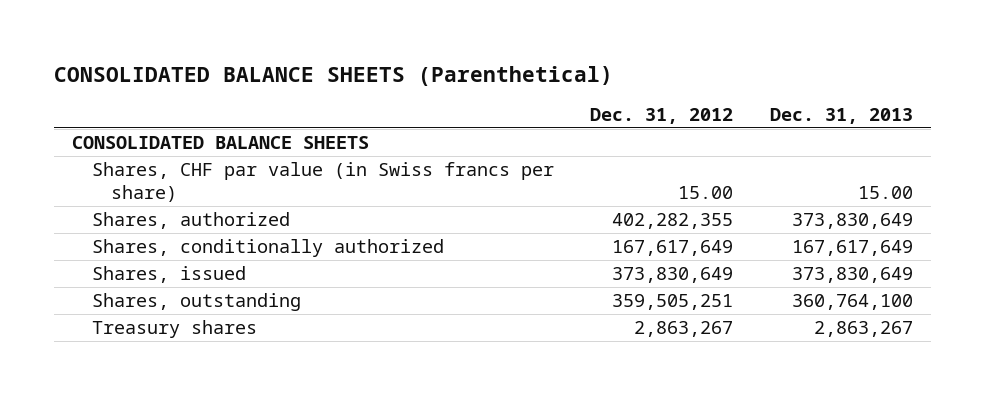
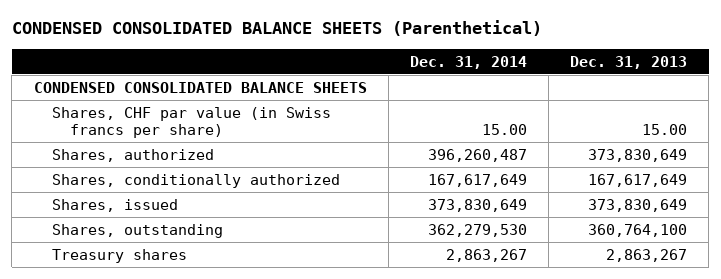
[53,66,613,87] CONSOLIDATED BALANCE SHEETS (Parenthetical) -> [11,20,542,37] CONDENSED CONSOLIDATED BALANCE SHEETS (Parenthetical)
[590,107,734,124] Dec. 31, 2012 -> none
none -> [409,55,527,69] Dec. 31, 2014
[71,136,369,150] CONSOLIDATED BALANCE SHEETS -> [33,81,367,93] CONDENSED CONSOLIDATED BALANCE SHEETS

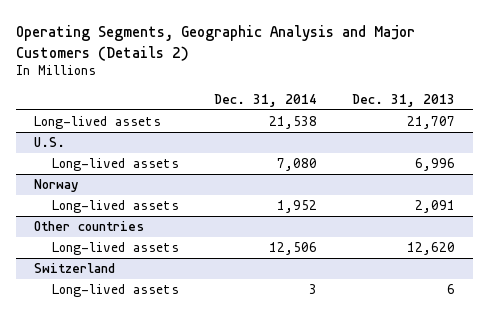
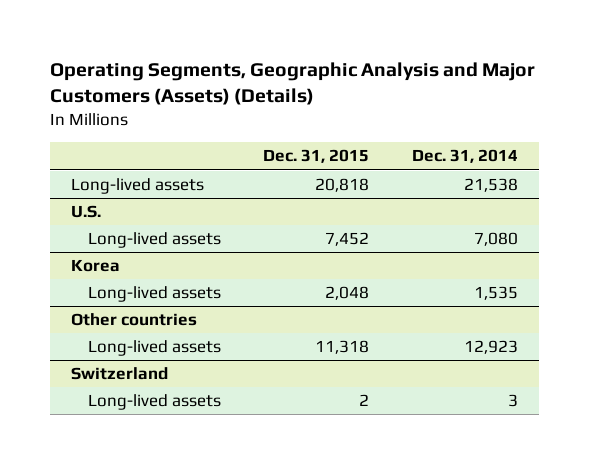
[16,24,416,61] Operating Segments, Geographic Analysis and Major Customers (Details 2) -> [49,62,535,106] Operating Segments, Geographic Analysis and Major Customers (Assets) (Details)
[352,93,456,107] Dec. 31, 2013 -> none
none -> [263,149,370,164] Dec. 31, 2015
[33,178,79,192] Norway -> none
none -> [71,259,121,273] Korea
[277,199,318,213] 1,952 -> [473,286,518,301] 1,535
[269,241,318,255] 12,506 -> [463,340,518,355] 12,923

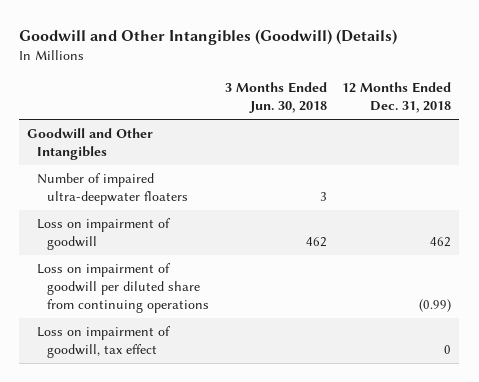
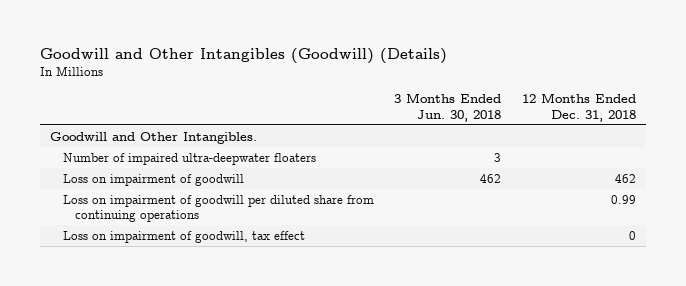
[27,128,154,160] Goodwill and Other Intangibles -> [50,131,258,144] Goodwill and Other Intangibles.
[419,298,452,312] (0.99) -> [610,194,636,204] 0.99

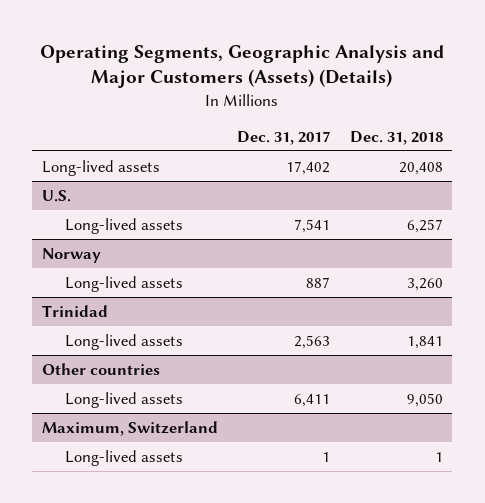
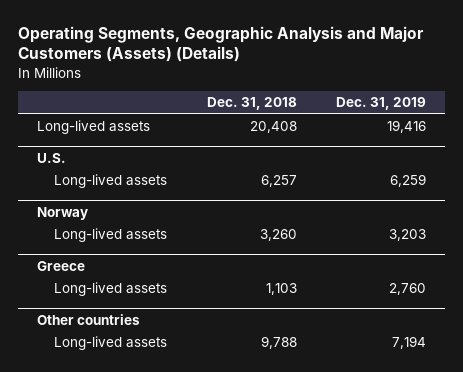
[237,130,331,145] Dec. 31, 2017 -> none
none -> [335,97,426,111] Dec. 31, 2019
[42,304,109,317] Trinidad -> none
none -> [37,260,86,271] Greece
[406,335,443,349] 1,841 -> [265,283,297,296] 1,103
[42,420,219,436] Maximum, Switzerland -> none
[65,449,184,466] Long-lived assets -> none
[406,392,443,407] 9,050 -> [260,336,297,350] 9,788

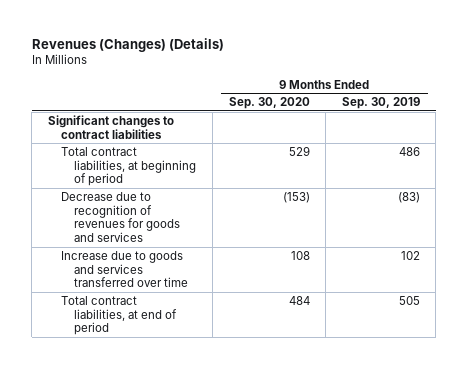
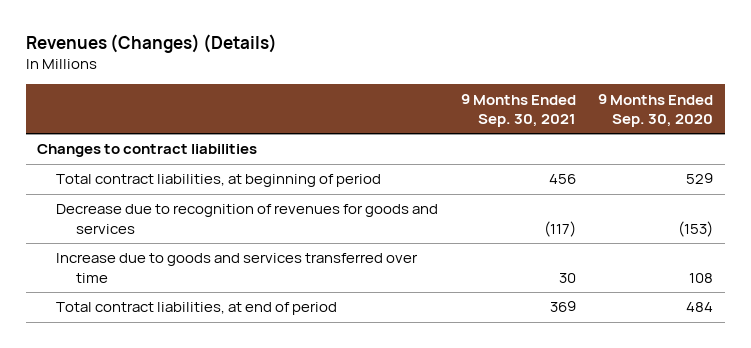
[341,97,420,110] Sep. 30, 2019 -> none
none -> [460,93,576,127] 9 Months Ended Sep. 30, 2021
[47,114,174,139] Significant changes to contract liabilities -> [37,144,258,158] Changes to contract liabilities

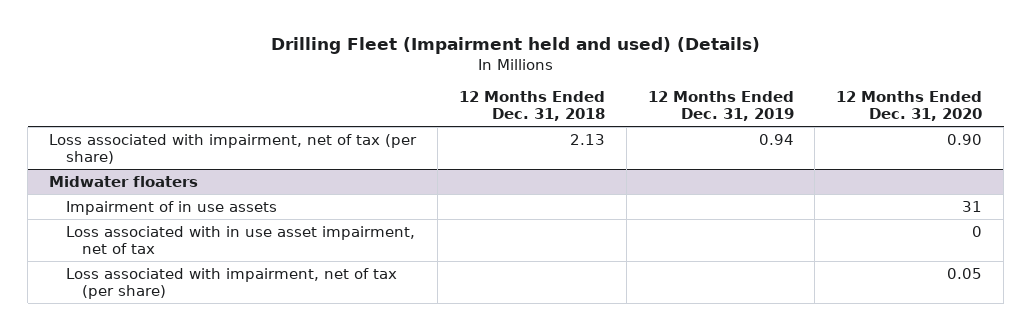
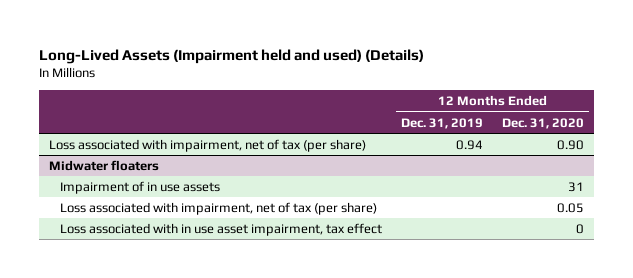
[270,37,760,55] Drilling Fleet (Impairment held and used) (Details) -> [39,48,425,64] Long-Lived Assets (Impairment held and used) (Details)
[458,91,605,122] 12 Months Ended Dec. 31, 2018 -> none
[65,225,415,254] Loss associated with in use asset impairment, net of tax -> none
none -> [60,222,383,236] Loss associated with in use asset impairment, tax effect

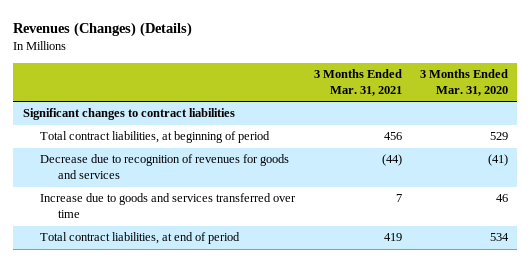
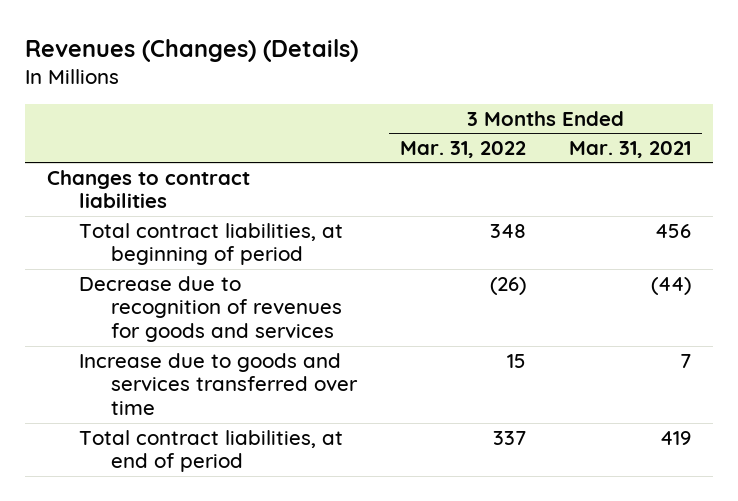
[420,69,509,96] 3 Months Ended Mar. 31, 2020 -> none
none -> [400,140,527,158] Mar. 31, 2022
[22,108,235,121] Significant changes to contract liabilities -> [46,169,250,209] Changes to contract liabilities

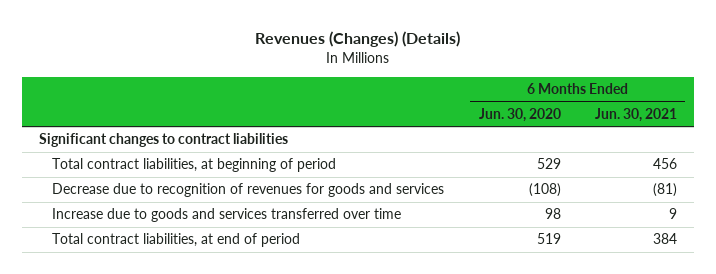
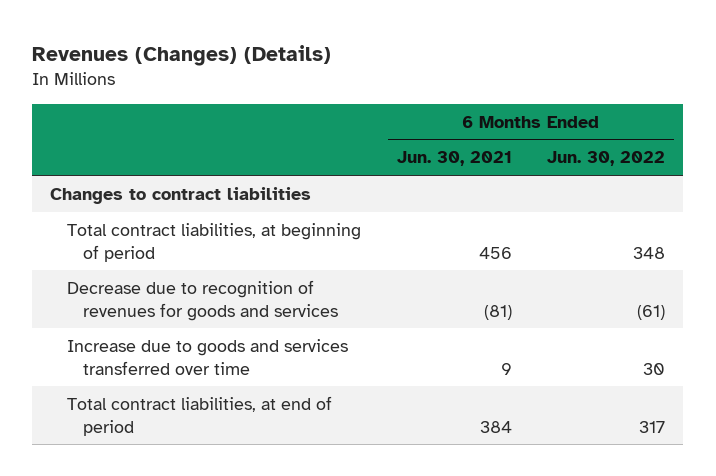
[478,107,561,122] Jun. 30, 2020 -> none
none -> [547,151,666,167] Jun. 30, 2022
[38,133,288,148] Significant changes to contract liabilities -> [50,187,312,205] Changes to contract liabilities

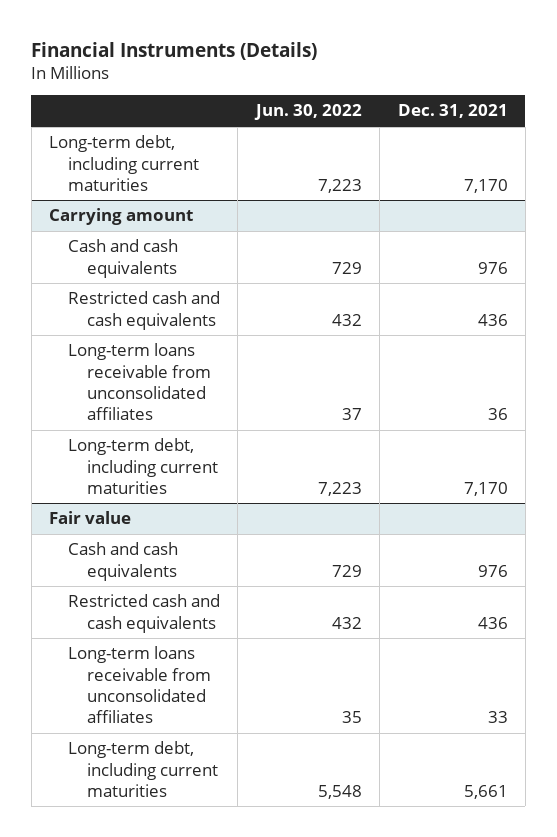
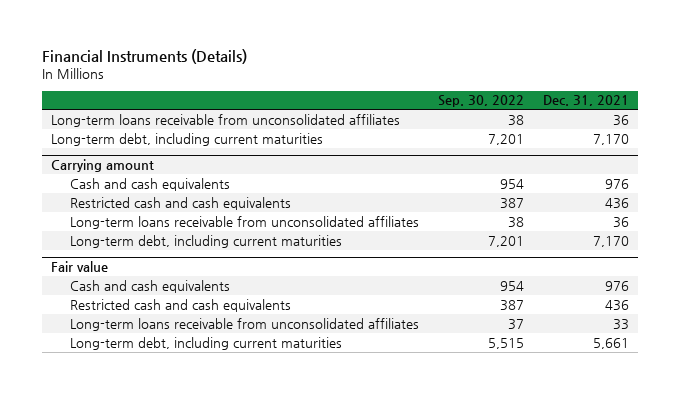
[253,104,362,121] Jun. 30, 2022 -> none
none -> [438,95,525,108] Sep. 30, 2022
none -> [51,113,401,127] Long-term loans receivable from unconsolidated affiliates

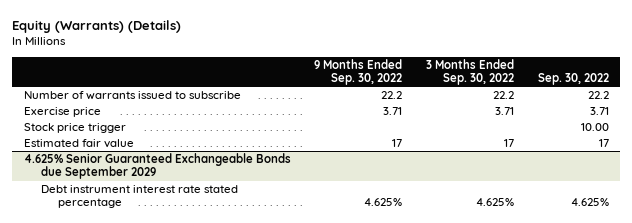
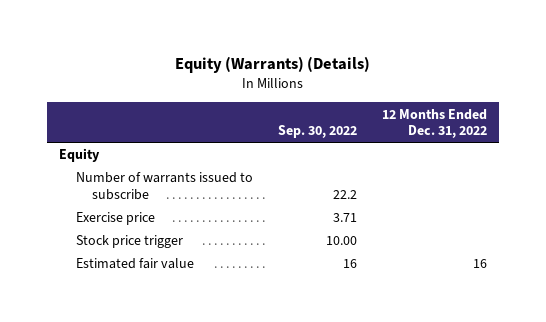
[314,58,403,86] 9 Months Ended Sep. 30, 2022 -> none
[425,58,514,86] 3 Months Ended Sep. 30, 2022 -> none
none -> [381,108,487,139] 12 Months Ended Dec. 31, 2022
none -> [59,148,101,163] Equity
[23,153,291,180] 4.625% Senior Guaranteed Exchangeable Bonds due September 2029 -> none
[40,185,238,209] Debt instrument interest rate stated percentage -> none
[598,139,609,148] 17 -> [342,259,357,269] 16

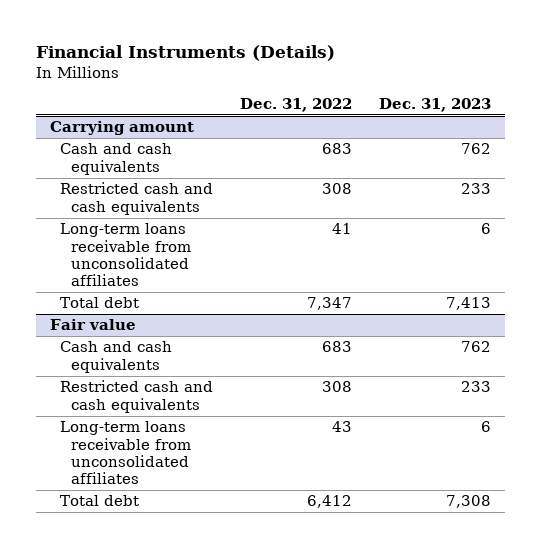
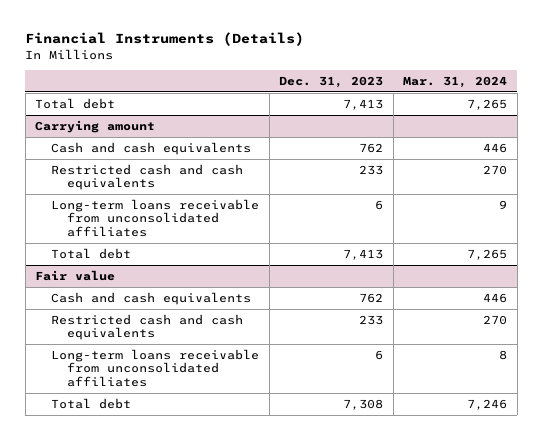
[240,97,353,112] Dec. 31, 2022 -> none
none -> [403,75,508,88] Mar. 31, 2024
none -> [35,97,116,109] Total debt

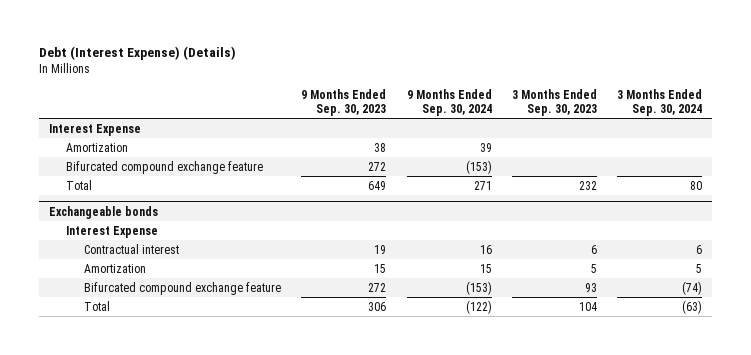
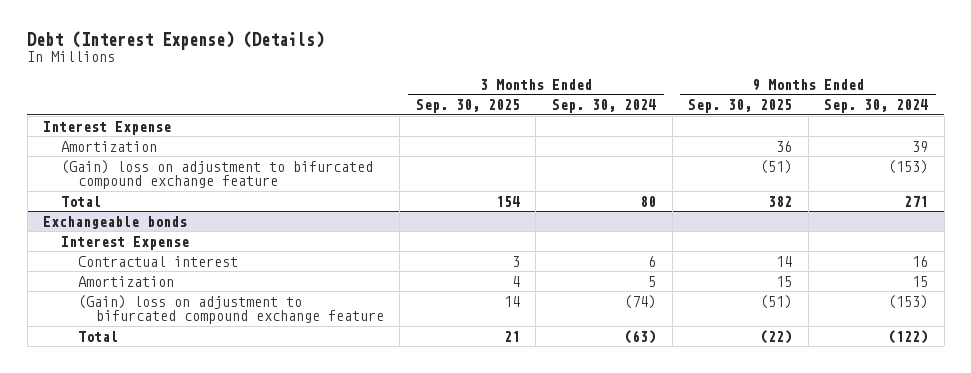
[301,88,387,116] 9 Months Ended Sep. 30, 2023 -> none
[511,88,597,116] 3 Months Ended Sep. 30, 2023 -> none
none -> [415,98,520,113] Sep. 30, 2025
none -> [688,98,793,113] Sep. 30, 2025
[66,160,264,174] Bifurcated compound exchange feature -> [60,159,373,190] (Gain) loss on adjustment to bifurcated compound exchange feature
[84,281,282,295] Bifurcated compound exchange feature -> [78,294,384,325] (Gain) loss on adjustment to bifurcated compound exchange feature

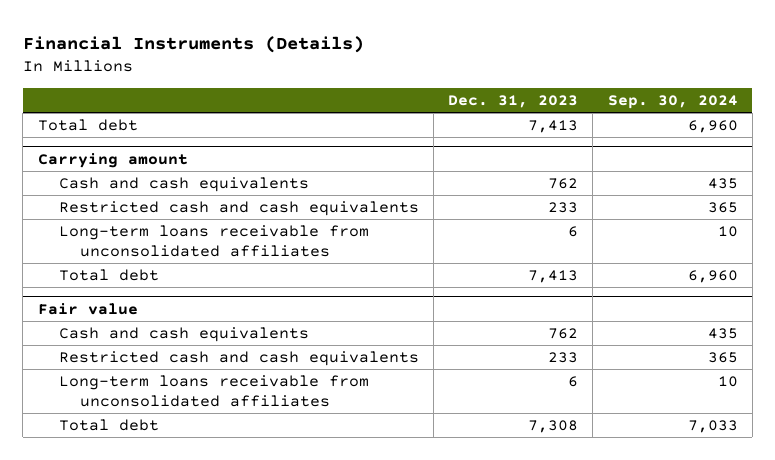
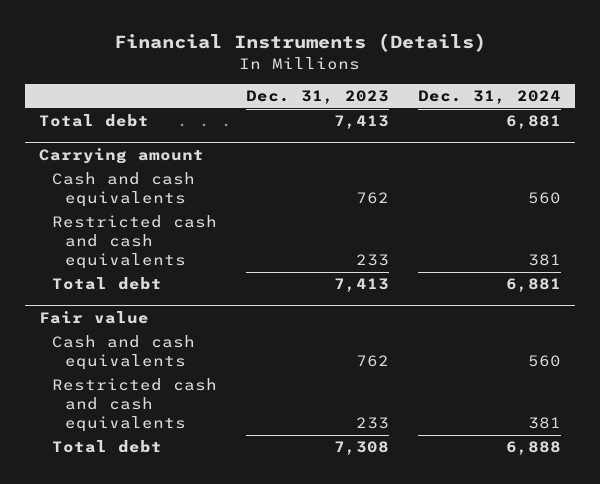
[607,95,738,110] Sep. 30, 2024 -> none
none -> [417,90,561,105] Dec. 31, 2024
[58,224,369,257] Long-term loans receivable from unconsolidated affiliates -> none
[58,374,369,407] Long-term loans receivable from unconsolidated affiliates -> none

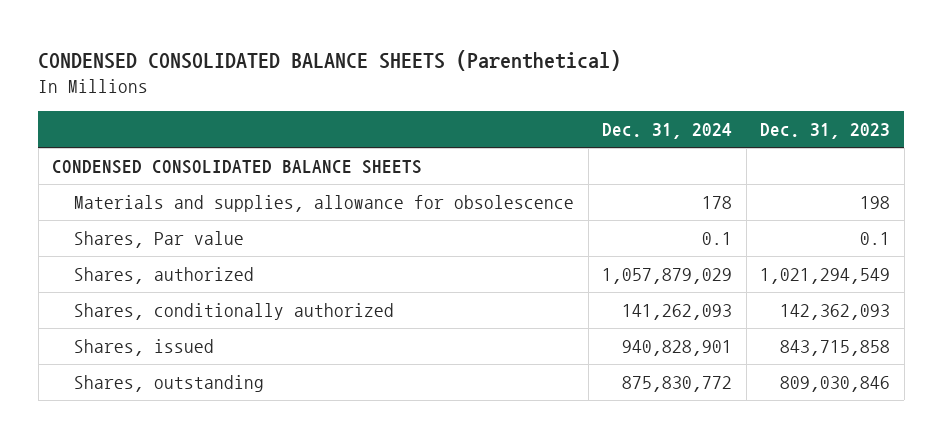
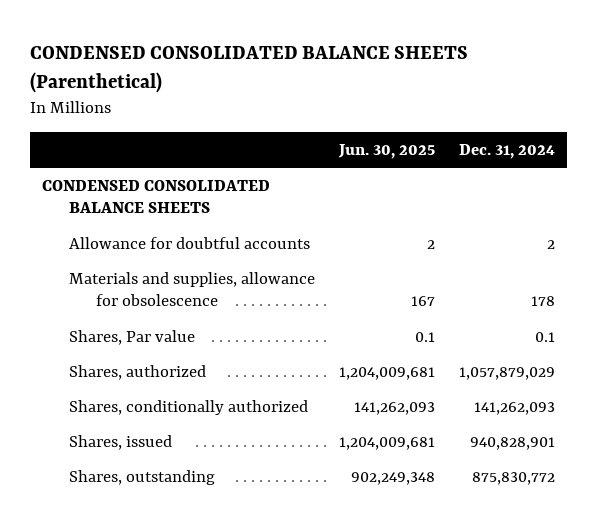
[760,123,891,140] Dec. 31, 2023 -> none
none -> [337,144,435,160] Jun. 30, 2025
none -> [68,236,310,249] Allowance for doubtful accounts

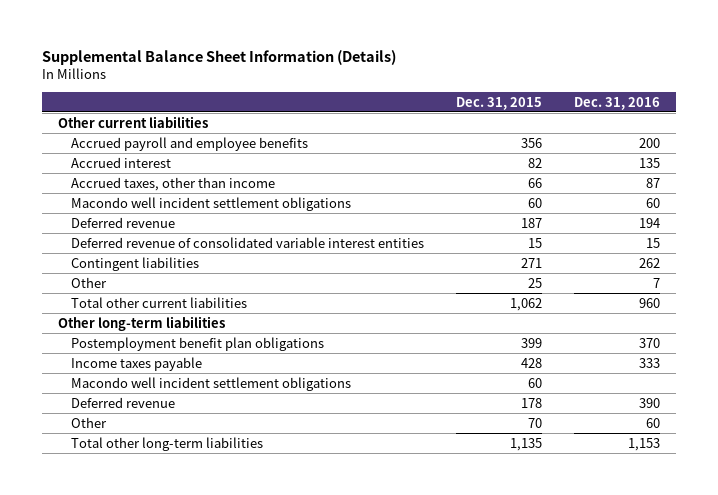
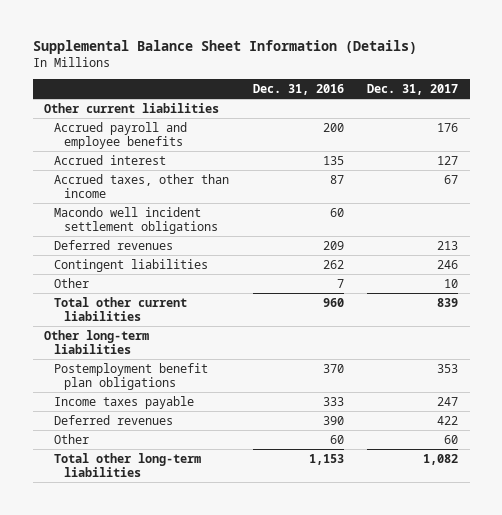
[456,96,543,110] Dec. 31, 2015 -> none
none -> [367,83,459,95] Dec. 31, 2017
[71,236,425,248] Deferred revenue of consolidated variable interest entities -> none
[71,216,176,228] Deferred revenue -> [53,239,173,250] Deferred revenues
[639,217,661,228] 194 -> [322,240,344,250] 209
[71,376,352,391] Macondo well incident settlement obligations -> none
[71,396,176,408] Deferred revenue -> [53,414,173,425] Deferred revenues

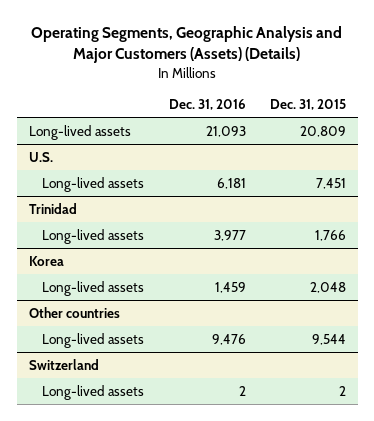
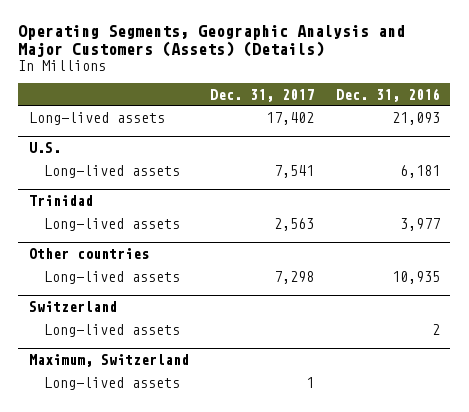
[269,99,346,111] Dec. 31, 2015 -> none
none -> [210,88,315,102] Dec. 31, 2017
[28,255,64,266] Korea -> none
[42,280,145,296] Long-lived assets -> none
[211,333,246,345] 9,476 -> [391,270,440,284] 10,935
none -> [28,354,189,368] Maximum, Switzerland
none -> [44,376,181,390] Long-lived assets

